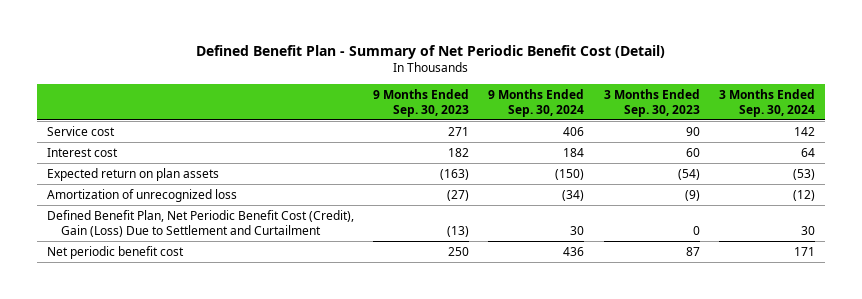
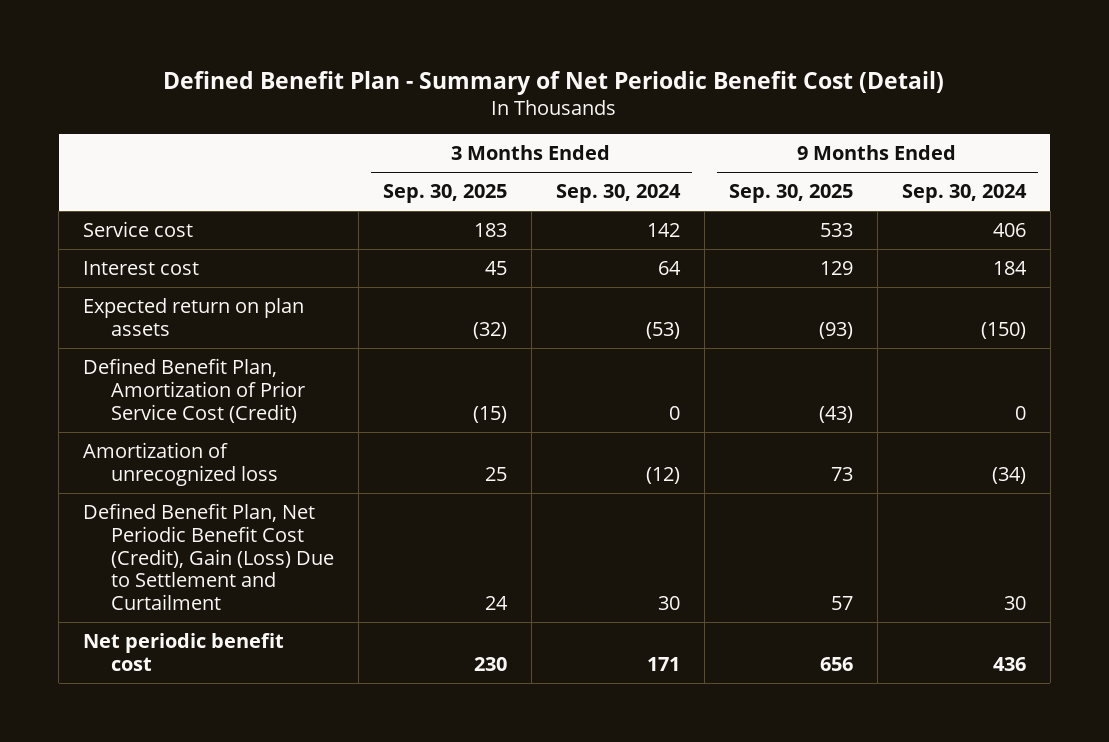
[372,88,469,117] 9 Months Ended Sep. 30, 2023 -> none
[603,88,700,117] 3 Months Ended Sep. 30, 2023 -> none
none -> [383,184,508,204] Sep. 30, 2025
none -> [728,184,853,204] Sep. 30, 2025
none -> [83,357,306,423] Defined Benefit Plan, Amortization of Prior Service Cost (Credit)

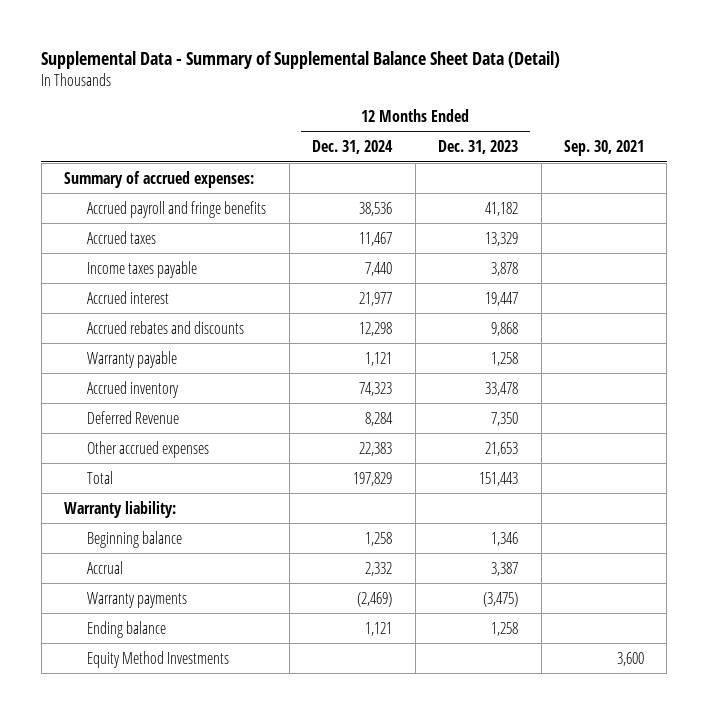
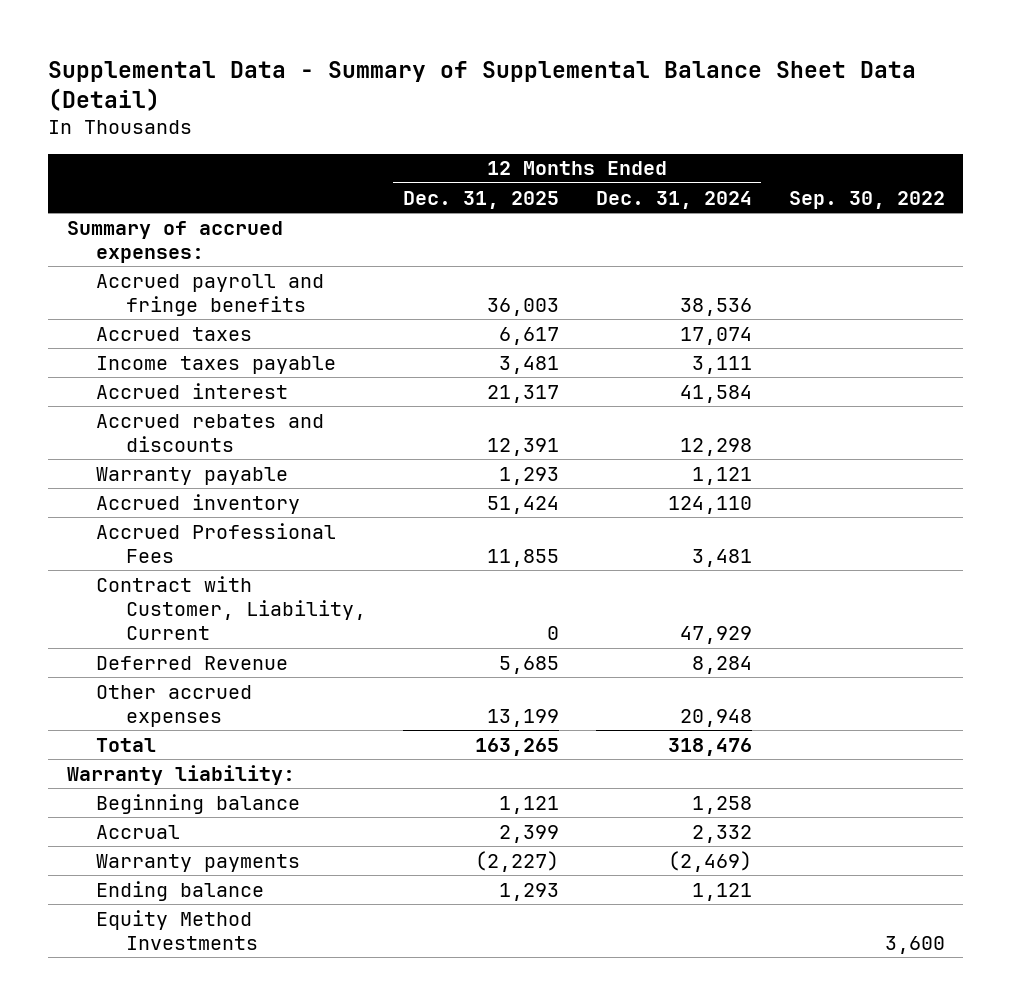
[438,139,519,154] Dec. 31, 2023 -> none
[563,139,644,156] Sep. 30, 2021 -> none
none -> [402,190,559,209] Dec. 31, 2025
none -> [788,190,945,209] Sep. 30, 2022
[359,231,393,246] 11,467 -> [679,326,752,345] 17,074
[365,261,393,276] 7,440 -> [691,355,752,374] 3,111
[359,291,393,306] 21,977 -> [679,384,752,403] 41,584
[359,381,393,396] 74,323 -> [667,495,752,514] 124,110
none -> [96,522,337,563] Accrued Professional Fees
none -> [96,575,366,641] Contract with Customer, Liability, Current
[359,441,393,456] 22,383 -> [679,708,752,727] 20,948
[353,471,393,486] 197,829 -> [667,737,752,756] 318,476

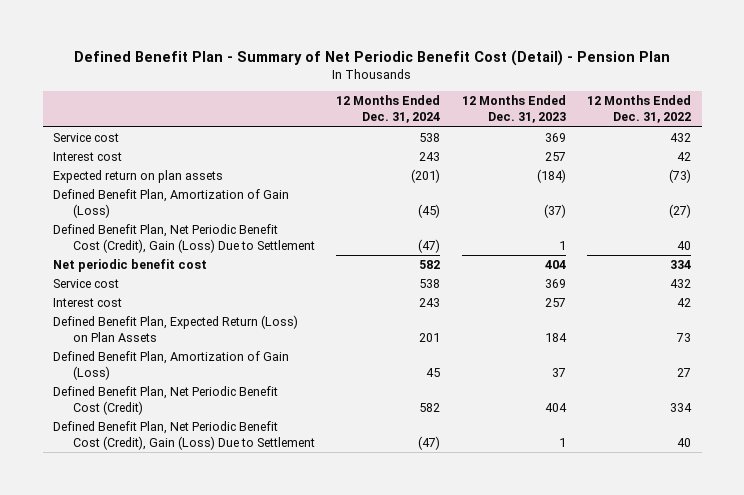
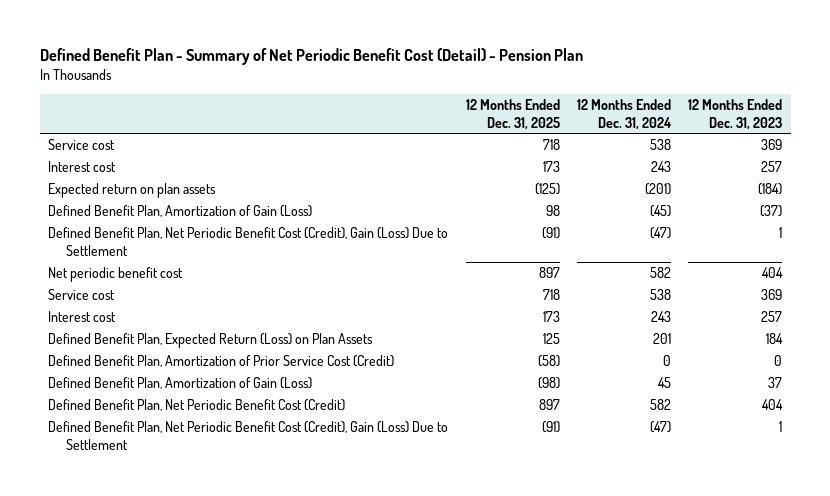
[586,95,691,124] 12 Months Ended Dec. 31, 2022 -> none
none -> [465,98,560,130] 12 Months Ended Dec. 31, 2025
none -> [48,355,395,368] Defined Benefit Plan, Amortization of Prior Service Cost (Credit)

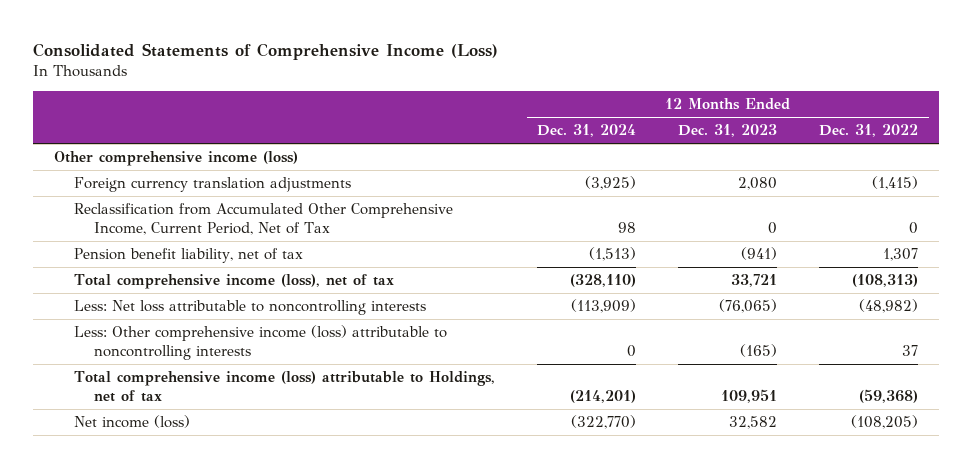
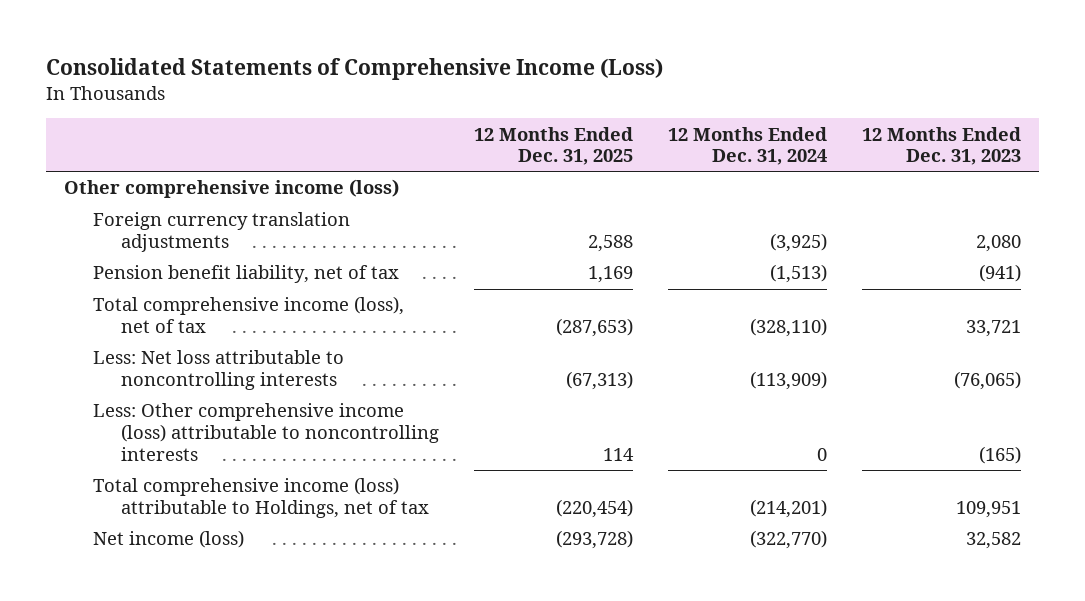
[819,124,919,138] Dec. 31, 2022 -> none
none -> [474,126,634,166] 12 Months Ended Dec. 31, 2025
[74,203,454,235] Reclassification from Accumulated Other Comprehensive Income, Current Period, Net of Tax -> none

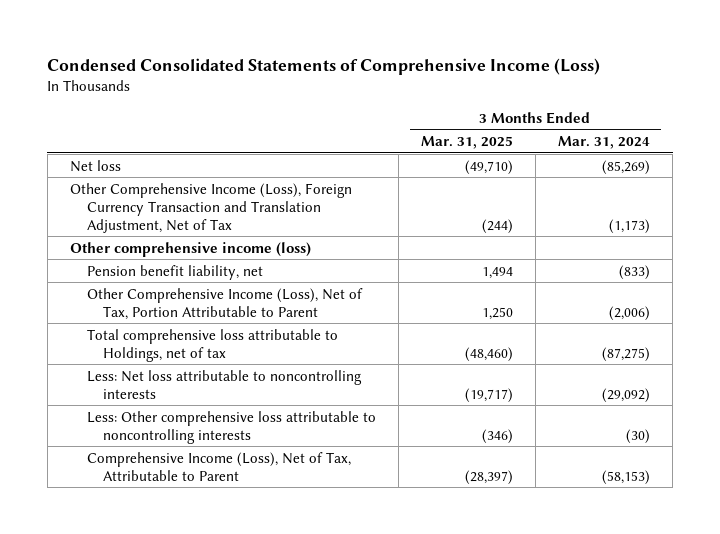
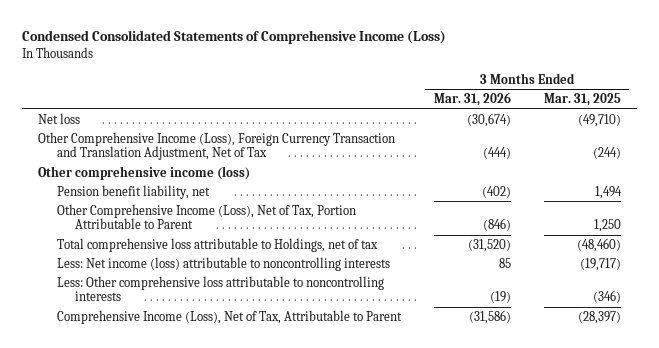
[557,136,650,150] Mar. 31, 2024 -> none
none -> [433,92,511,107] Mar. 31, 2026
[86,369,362,399] Less: Net loss attributable to noncontrolling interests -> [56,256,390,271] Less: Net income (loss) attributable to noncontrolling interests

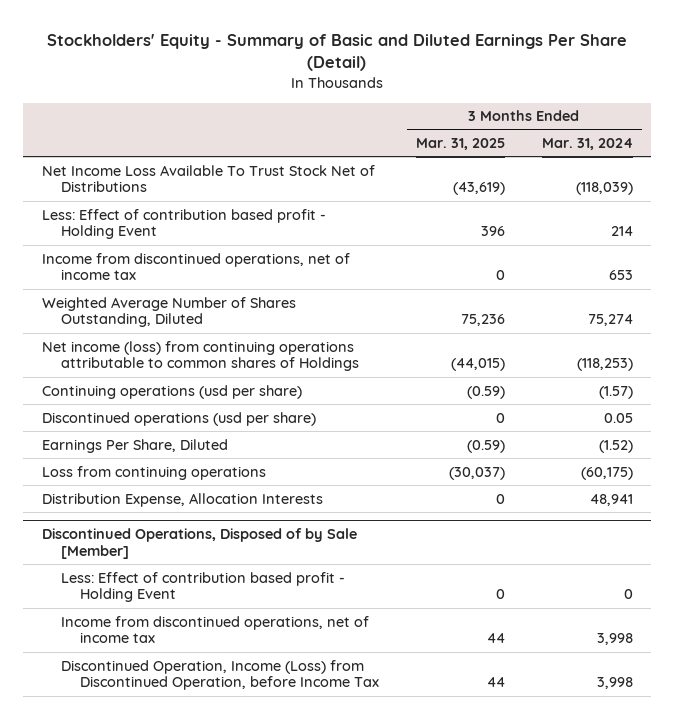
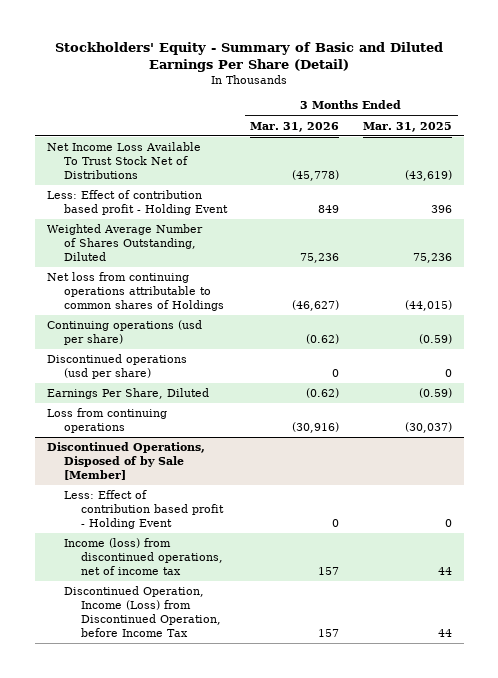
[541,137,633,150] Mar. 31, 2024 -> none
none -> [250,121,340,132] Mar. 31, 2026
[41,252,350,281] Income from discontinued operations, net of income tax -> none
[41,340,359,372] Net income (loss) from continuing operations attributable to common shares of Holdings -> [46,272,224,311] Net loss from continuing operations attributable to common shares of Holdings
[41,492,323,507] Distribution Expense, Allocation Interests -> none
[60,615,369,644] Income from discontinued operations, net of income tax -> [63,538,224,575] Income (loss) from discontinued operations, net of income tax

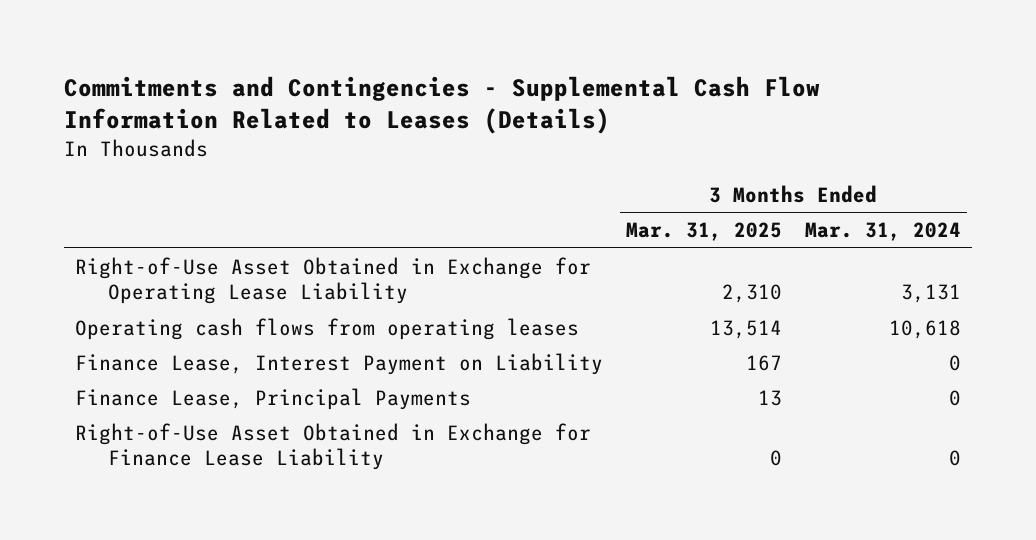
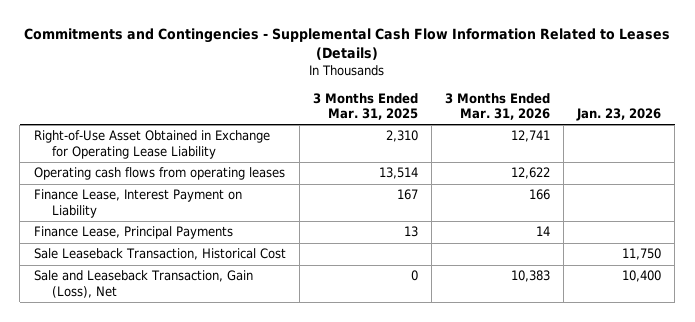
[804,222,961,242] Mar. 31, 2024 -> none
none -> [444,92,550,120] 3 Months Ended Mar. 31, 2026
none -> [576,107,662,121] Jan. 23, 2026
[75,422,592,471] Right-of-Use Asset Obtained in Exchange for Finance Lease Liability -> none
none -> [33,248,286,261] Sale Leaseback Transaction, Historical Cost
none -> [33,270,253,298] Sale and Leaseback Transaction, Gain (Loss), Net

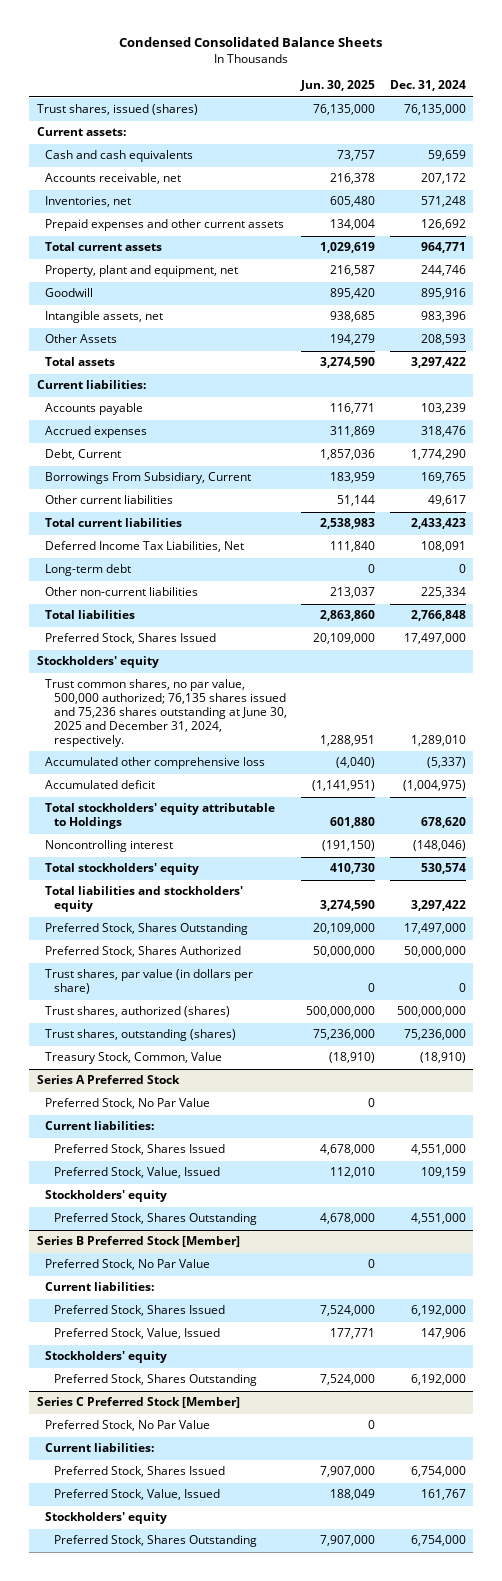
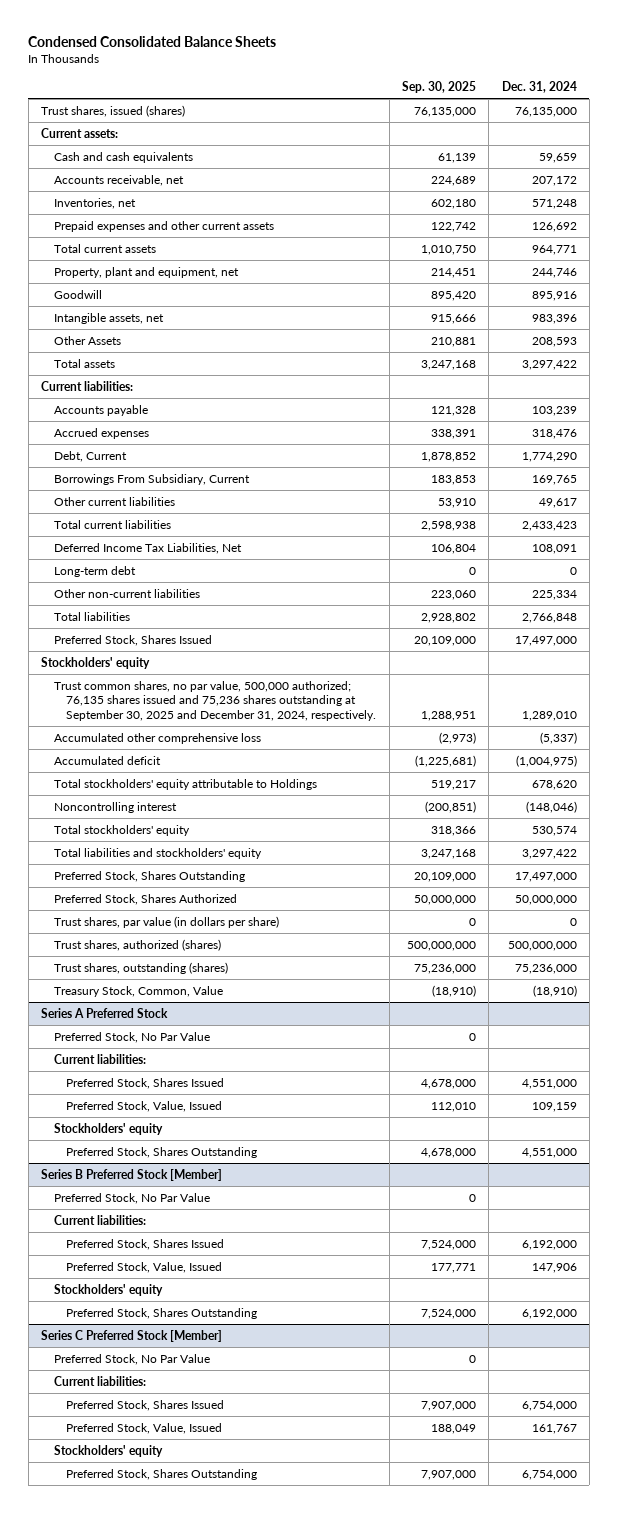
[300,80,376,92] Jun. 30, 2025 -> none
none -> [401,81,476,94] Sep. 30, 2025
[45,679,287,747] Trust common shares, no par value, 500,000 authorized; 76,135 shares issued and 75,236 shares outstanding at June 30, 2025 and December 31, 2024, respectively. -> [53,680,377,721] Trust common shares, no par value, 500,000 authorized; 76,135 shares issued and 75,236 shares outstanding at September 30, 2025 and December 31, 2024, respectively.

